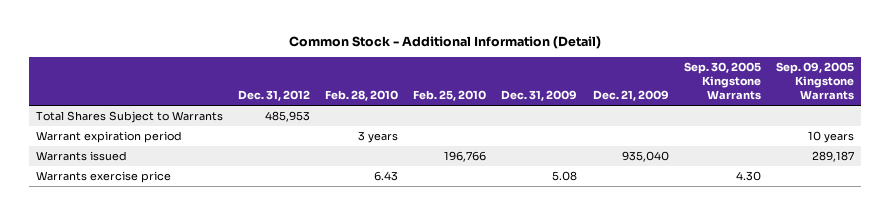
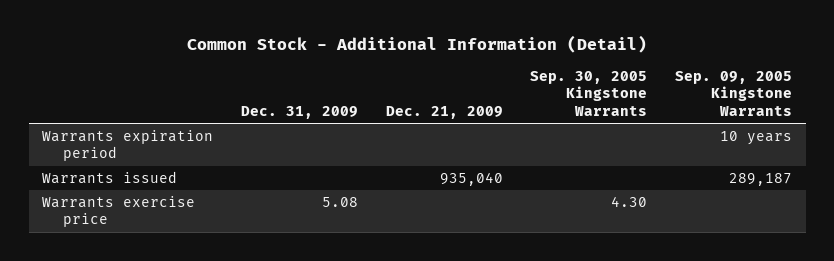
[238,90,311,102] Dec. 31, 2012 -> none
[325,90,399,102] Feb. 28, 2010 -> none
[413,90,487,102] Feb. 25, 2010 -> none
[36,110,224,123] Total Shares Subject to Warrants -> none
[36,130,183,143] Warrant expiration period -> [42,130,214,162] Warrants expiration period

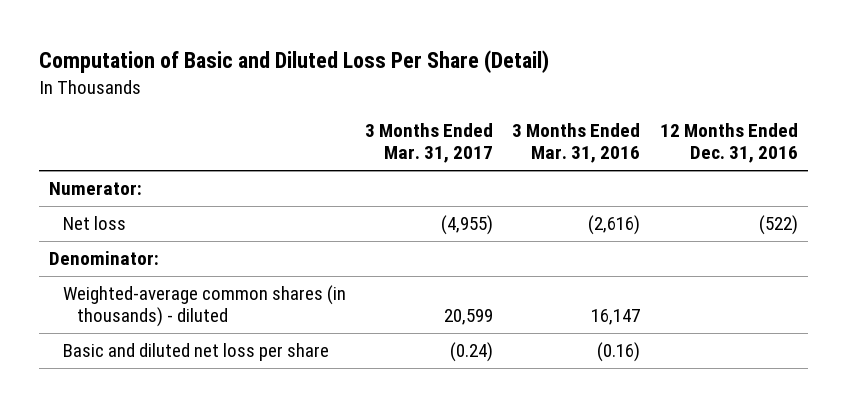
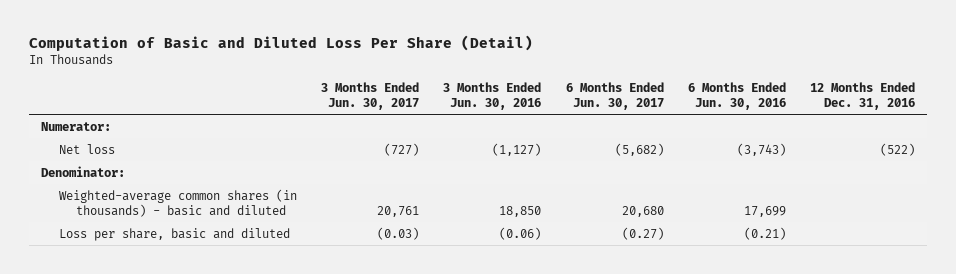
[365,123,494,164] 3 Months Ended Mar. 31, 2017 -> none
[512,123,641,164] 3 Months Ended Mar. 31, 2016 -> none
none -> [321,81,420,111] 3 Months Ended Jun. 30, 2017
none -> [443,81,542,111] 3 Months Ended Jun. 30, 2016
none -> [565,81,664,111] 6 Months Ended Jun. 30, 2017
none -> [687,81,786,111] 6 Months Ended Jun. 30, 2016
[62,285,346,328] Weighted-average common shares (in thousands) - diluted -> [58,188,297,217] Weighted-average common shares (in thousands) - basic and diluted
[62,343,329,362] Basic and diluted net loss per share -> [58,227,290,241] Loss per share, basic and diluted

